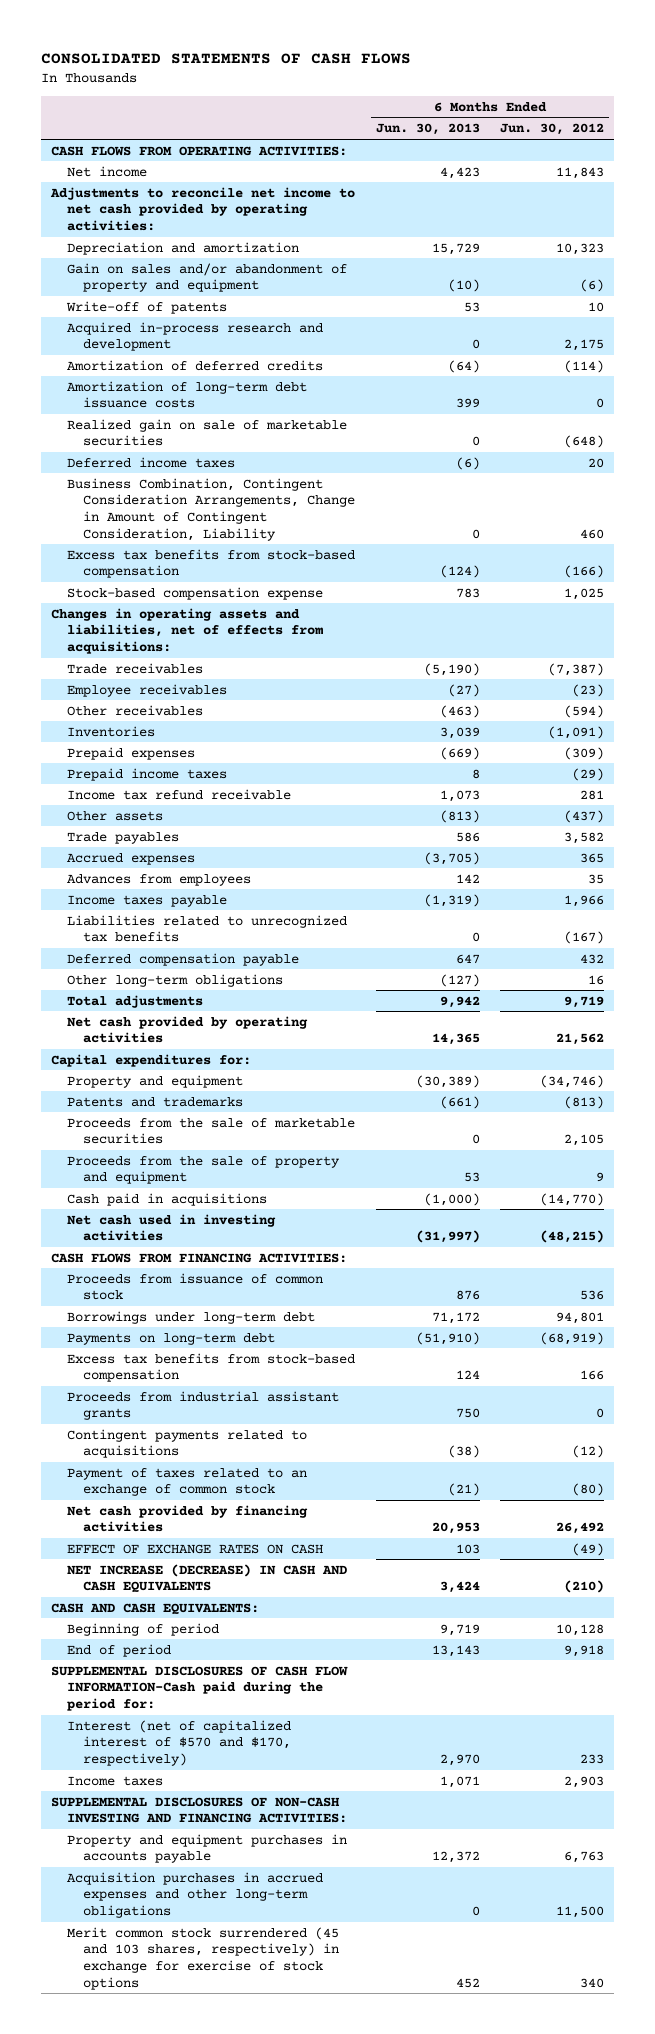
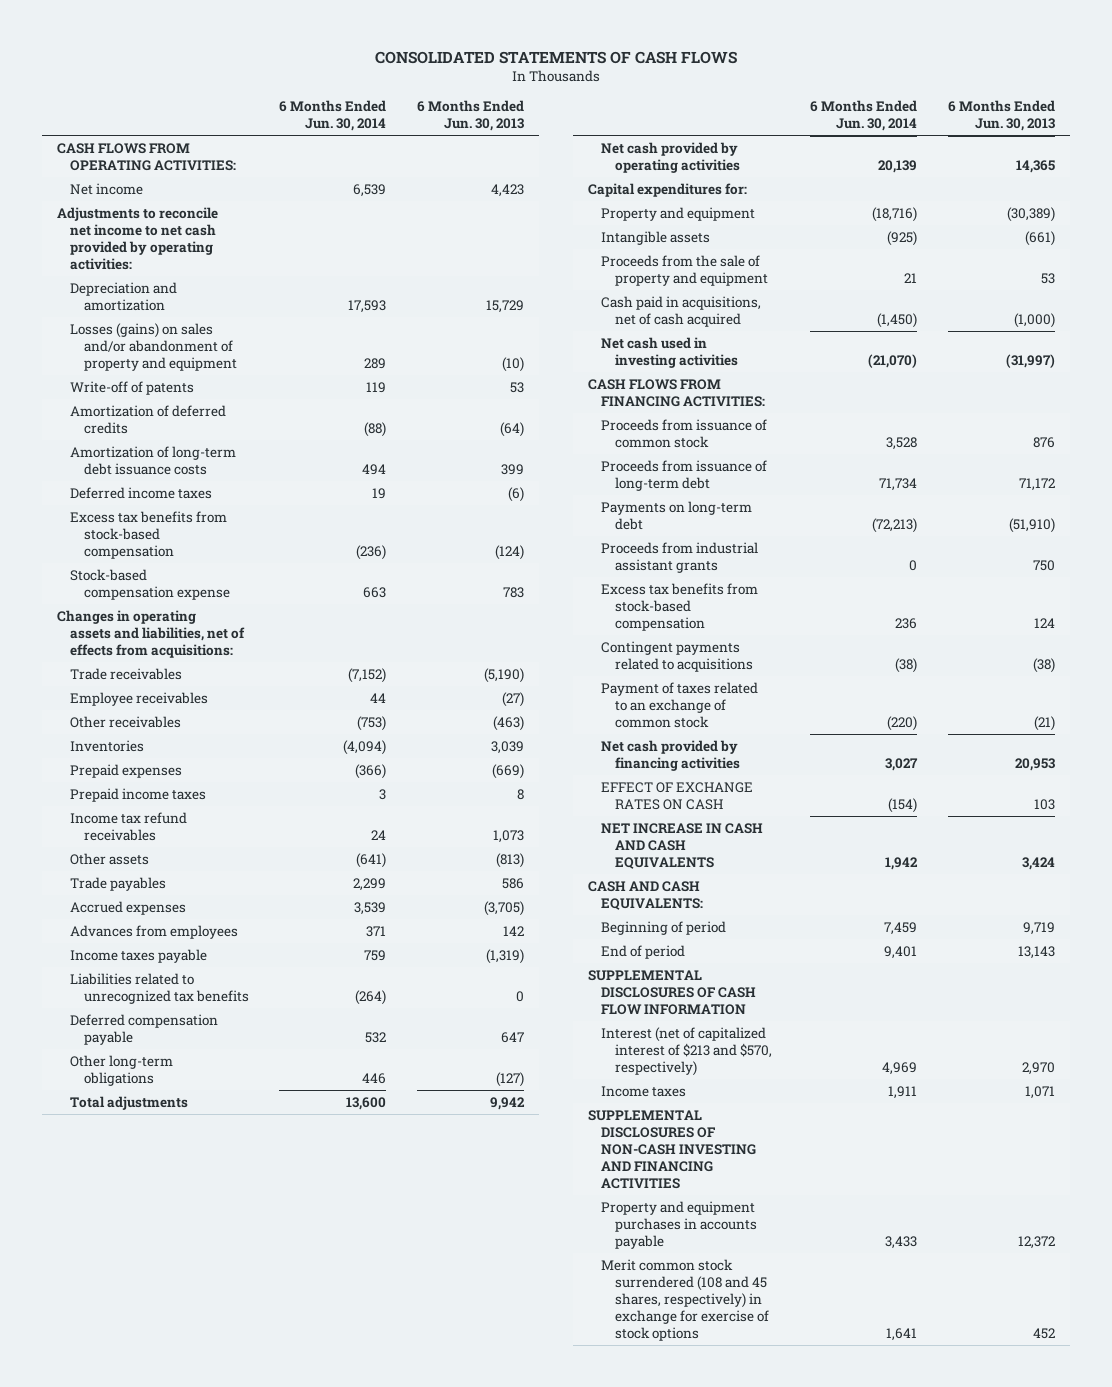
[499,123,604,136] Jun. 30, 2012 -> none
none -> [279,99,387,131] 6 Months Ended Jun. 30, 2014
[67,262,348,293] Gain on sales and/or abandonment of property and equipment -> [70,322,237,372] Losses (gains) on sales and/or abandonment of property and equipment
[67,321,324,352] Acquired in-process research and development -> none
[67,418,348,447] Realized gain on sale of marketable securities -> none
[67,477,356,541] Business Combination, Contingent Consideration Arrangements, Change in Amount of Contingent Consideration, Liability -> none
[67,788,292,800] Income tax refund receivable -> [70,811,188,841] Income tax refund receivables
[67,1117,356,1145] Proceeds from the sale of marketable securities -> none
[67,1096,244,1107] Patents and trademarks -> [601,230,711,245] Intangible assets
[67,1192,268,1206] Cash paid in acquisitions -> [601,295,762,327] Cash paid in acquisitions, net of cash acquired
[67,1310,316,1324] Borrowings under long-term debt -> [601,459,768,491] Proceeds from issuance of long-term debt
[67,1352,356,1383] Excess tax benefits from stock-based compensation -> [601,582,759,632] Excess tax benefits from stock-based compensation
[67,1563,348,1594] NET INCREASE (DECREASE) IN CASH AND CASH EQUIVALENTS -> [601,822,764,870] NET INCREASE IN CASH AND CASH EQUIVALENTS
[51,1665,349,1712] SUPPLEMENTAL DISCLOSURES OF CASH FLOW INFORMATION-Cash paid during the period for: -> [588,969,757,1016] SUPPLEMENTAL DISCLOSURES OF CASH FLOW INFORMATION
[67,1719,292,1767] Interest (net of capitalized interest of $570 and $170, respectively) -> [601,1026,772,1077] Interest (net of capitalized interest of $213 and $570, respectively)
[51,1796,348,1824] SUPPLEMENTAL DISCLOSURES OF NON-CASH INVESTING AND FINANCING ACTIVITIES: -> [588,1109,757,1190] SUPPLEMENTAL DISCLOSURES OF NON-CASH INVESTING AND FINANCING ACTIVITIES
[67,1871,324,1919] Acquisition purchases in accrued expenses and other long-term obligations -> none
[67,1926,340,1990] Merit common stock surrendered (45 and 103 shares, respectively) in exchange for exercise of stock options -> [601,1258,769,1342] Merit common stock surrendered (108 and 45 shares, respectively) in exchange for exercise of stock options

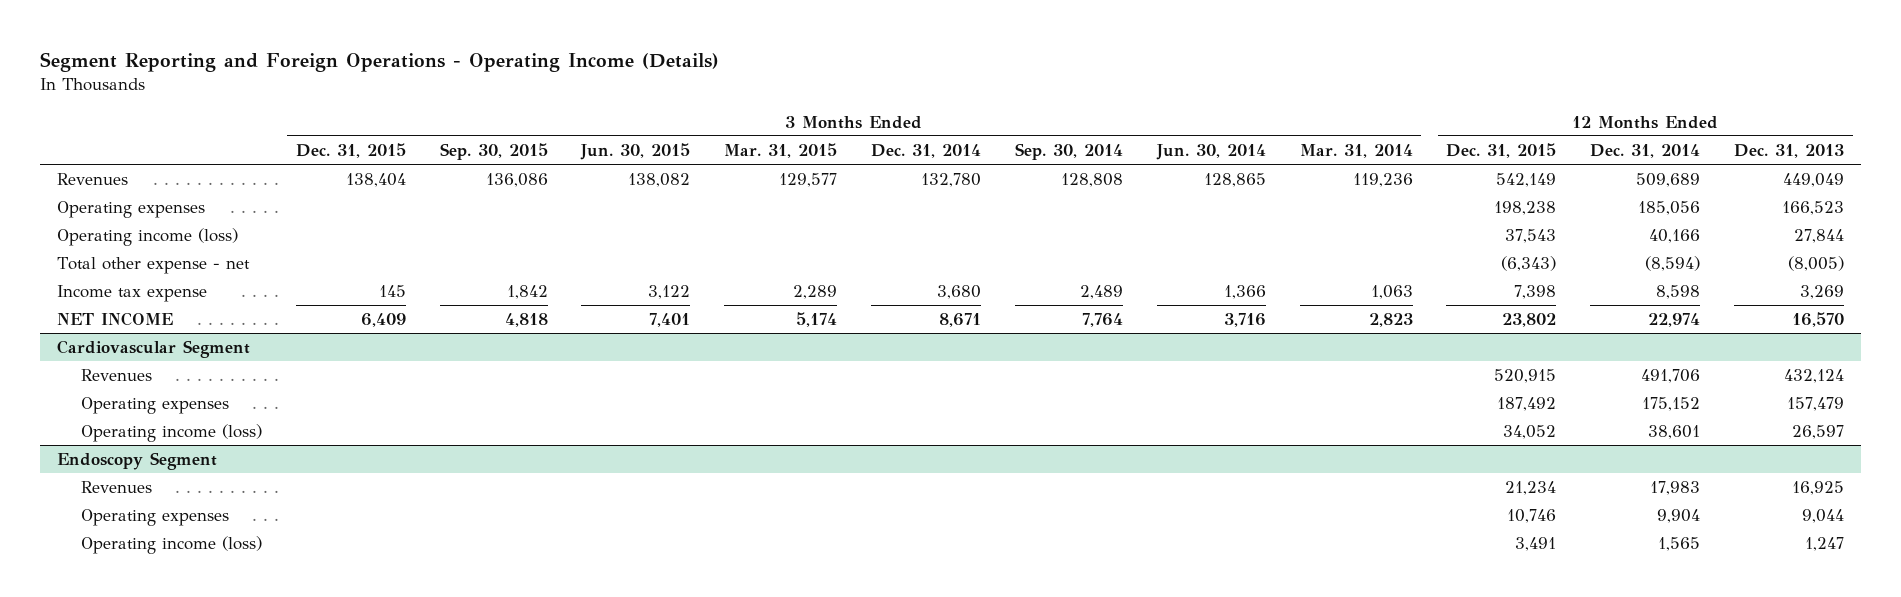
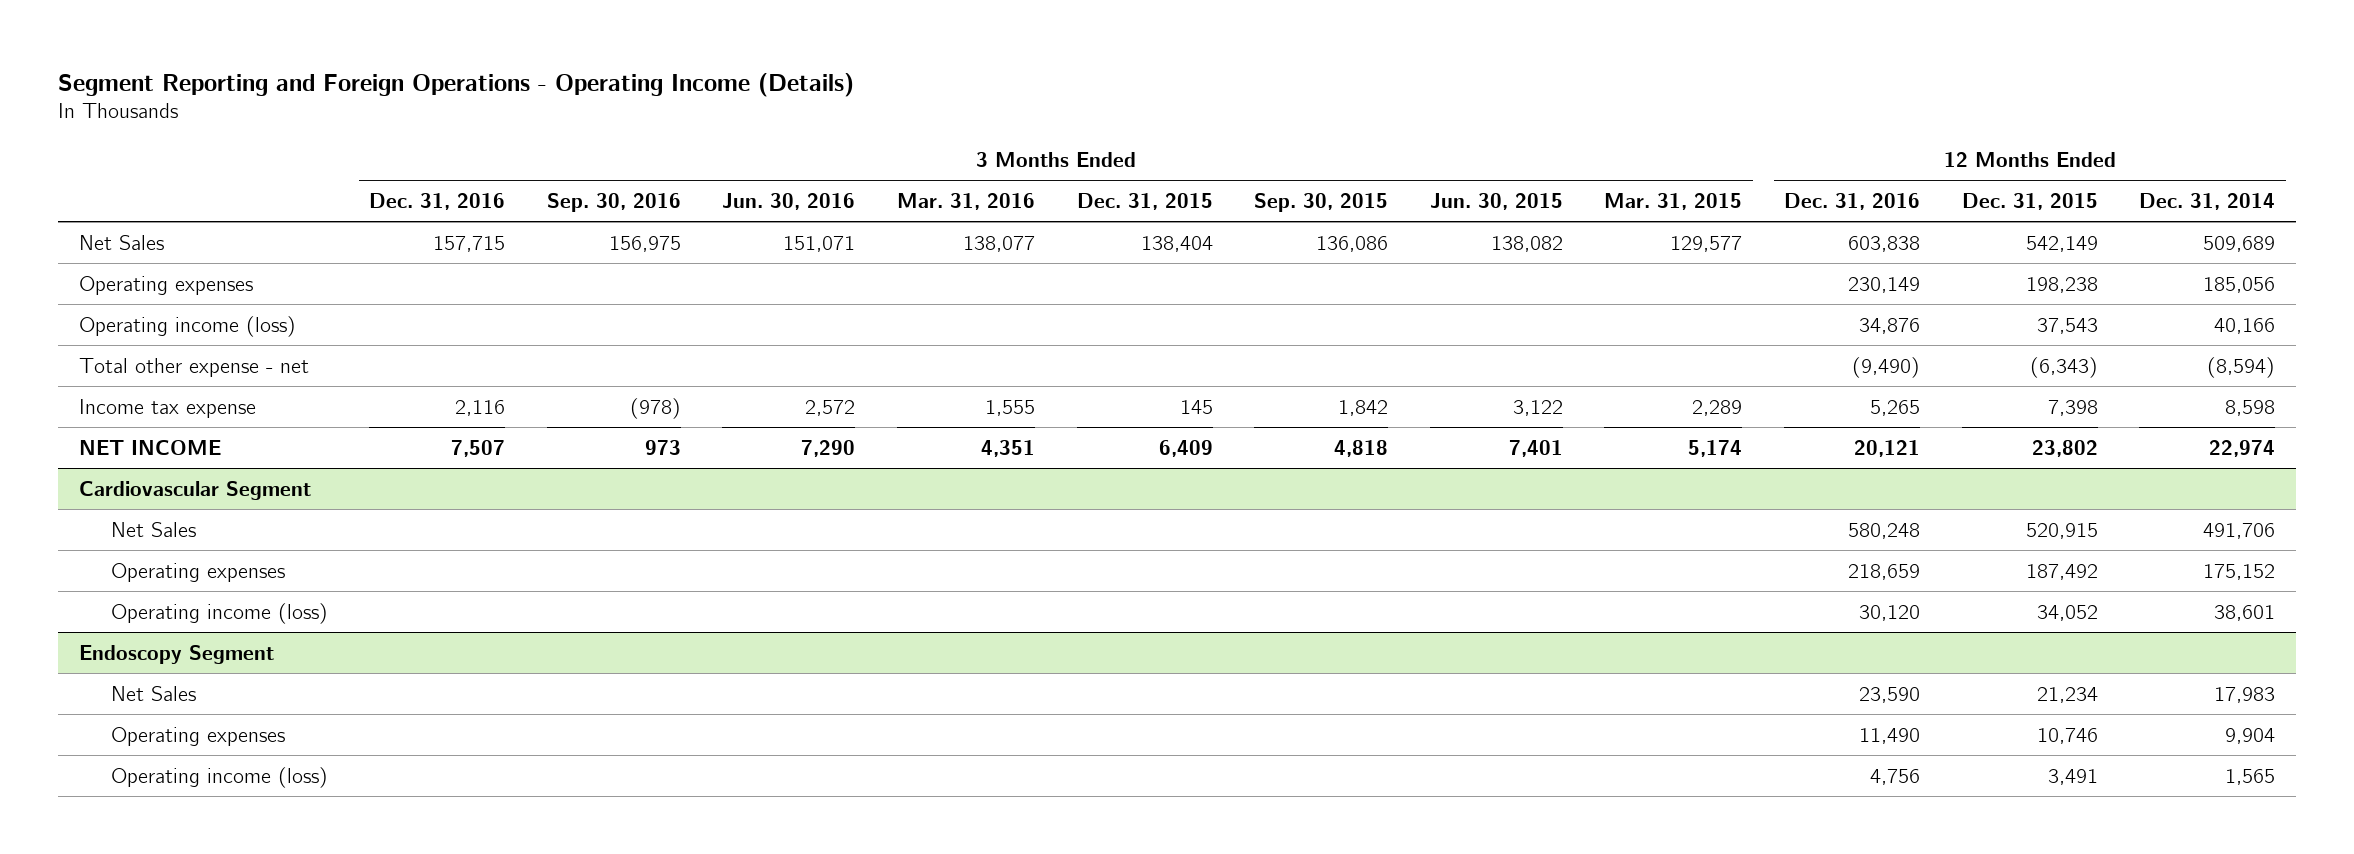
[871,143,982,158] Dec. 31, 2014 -> none
[1014,142,1123,160] Sep. 30, 2014 -> none
[1155,143,1266,160] Jun. 30, 2014 -> none
[1299,143,1413,158] Mar. 31, 2014 -> none
[1734,143,1845,158] Dec. 31, 2013 -> none
none -> [369,192,506,210] Dec. 31, 2016
none -> [546,192,681,212] Sep. 30, 2016
none -> [722,192,856,210] Jun. 30, 2016
none -> [896,192,1035,210] Mar. 31, 2016
none -> [1783,192,1920,210] Dec. 31, 2016
[57,173,129,186] Revenues -> [79,234,165,250] Net Sales
[80,369,152,382] Revenues -> [110,521,196,537] Net Sales
[80,481,152,494] Revenues -> [110,685,196,701] Net Sales

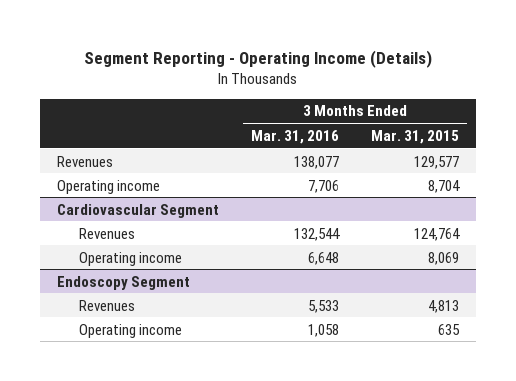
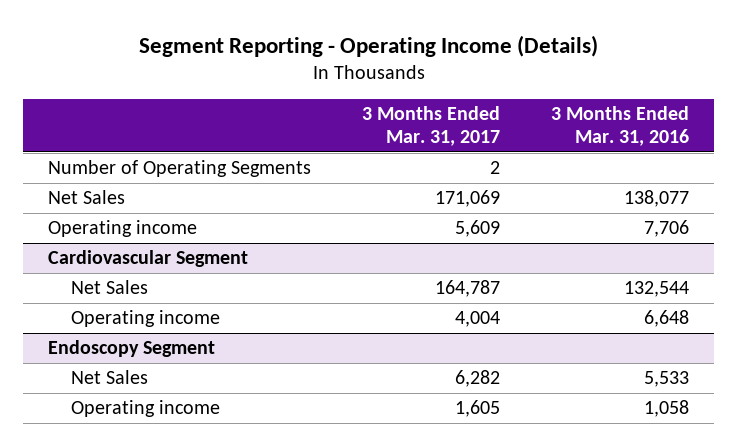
[371,129,460,144] Mar. 31, 2015 -> none
none -> [362,106,501,147] 3 Months Ended Mar. 31, 2017
none -> [48,160,312,178] Number of Operating Segments
[56,155,113,167] Revenues -> [48,190,126,205] Net Sales
[79,227,136,239] Revenues -> [71,280,149,295] Net Sales
[79,299,136,311] Revenues -> [71,370,149,385] Net Sales

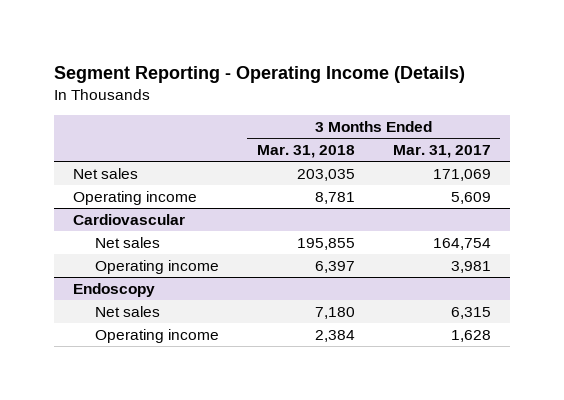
[550,106,689,147] 3 Months Ended Mar. 31, 2016 -> none
none -> [256,145,355,159] Mar. 31, 2018
[48,160,312,178] Number of Operating Segments -> none
[48,190,126,205] Net Sales -> [73,167,139,179] Net sales
[48,250,249,268] Cardiovascular Segment -> [73,213,186,225] Cardiovascular
[71,280,149,295] Net Sales -> [94,236,160,248] Net sales
[435,280,501,298] 164,787 -> [432,237,491,250] 164,754
[455,311,501,328] 4,004 -> [450,260,491,273] 3,981
[48,340,216,358] Endoscopy Segment -> [73,282,156,297] Endoscopy
[71,370,149,385] Net Sales -> [94,305,160,317] Net sales
[455,370,501,388] 6,282 -> [450,306,491,319] 6,315
[455,400,501,418] 1,605 -> [450,329,491,342] 1,628

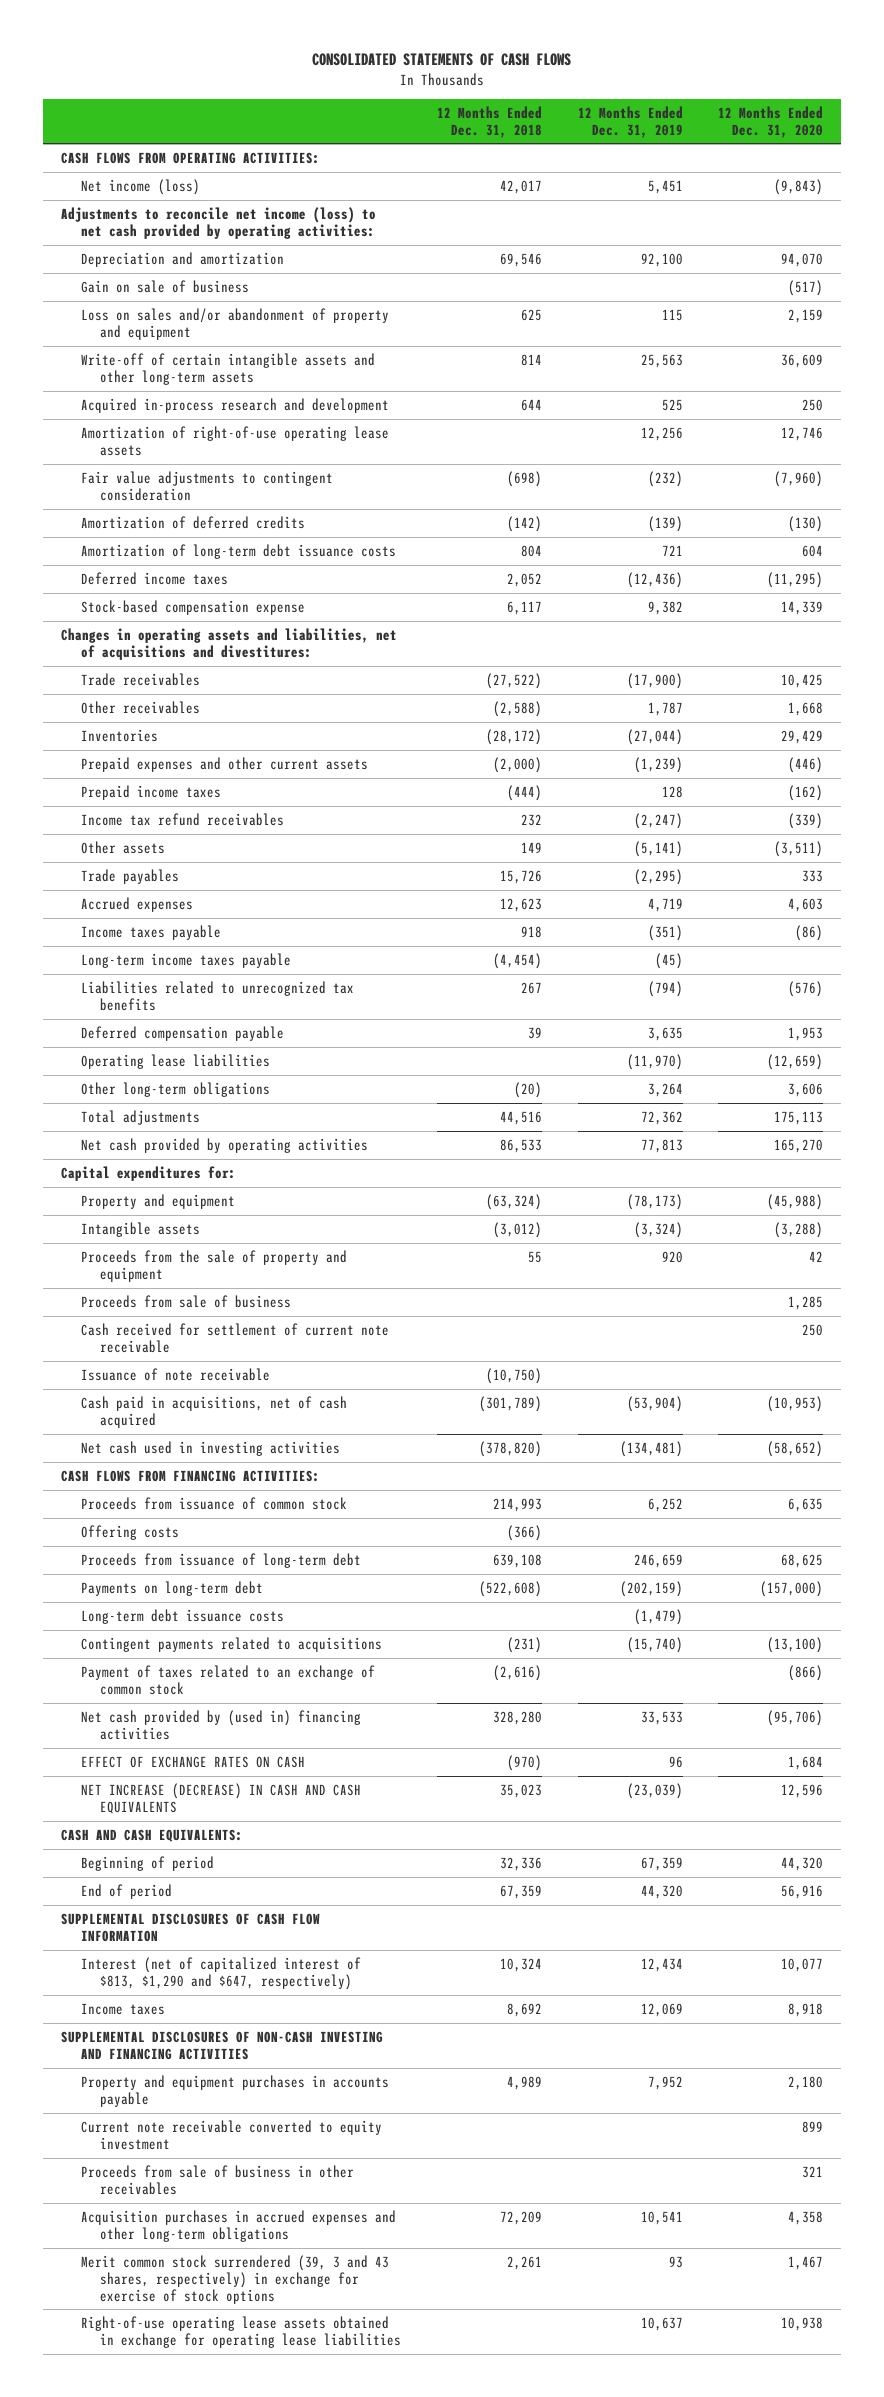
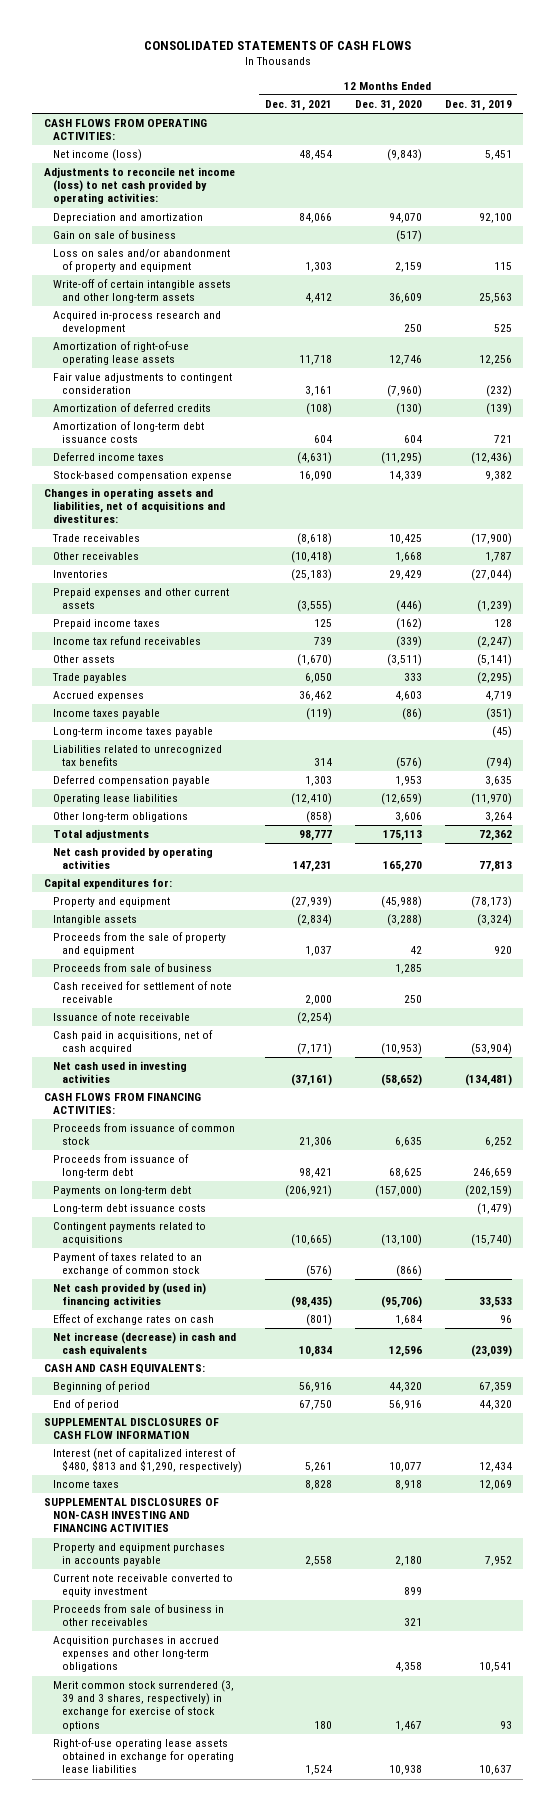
[437,105,543,138] 12 Months Ended Dec. 31, 2018 -> none
none -> [264,100,332,112] Dec. 31, 2021
[80,1322,389,1353] Cash received for settlement of current note receivable -> [52,981,232,1004] Cash received for settlement of note receivable
[80,1524,179,1540] Offering costs -> none
[80,1755,305,1768] EFFECT OF EXCHANGE RATES ON CASH -> [52,1314,214,1326] Effect of exchange rates on cash
[80,1782,361,1814] NET INCREASE (DECREASE) IN CASH AND CASH EQUIVALENTS -> [52,1332,236,1357] Net increase (decrease) in cash and cash equivalents
[80,1956,361,1990] Interest (net of capitalized interest of $813, $1,290 and $647, respectively) -> [52,1448,242,1474] Interest (net of capitalized interest of $480, $813 and $1,290, respectively)
[80,2254,389,2304] Merit common stock surrendered (39, 3 and 43 shares, respectively) in exchange for exercise of stock options -> [52,1680,234,1731] Merit common stock surrendered (3, 39 and 3 shares, respectively) in exchange for exercise of stock options

